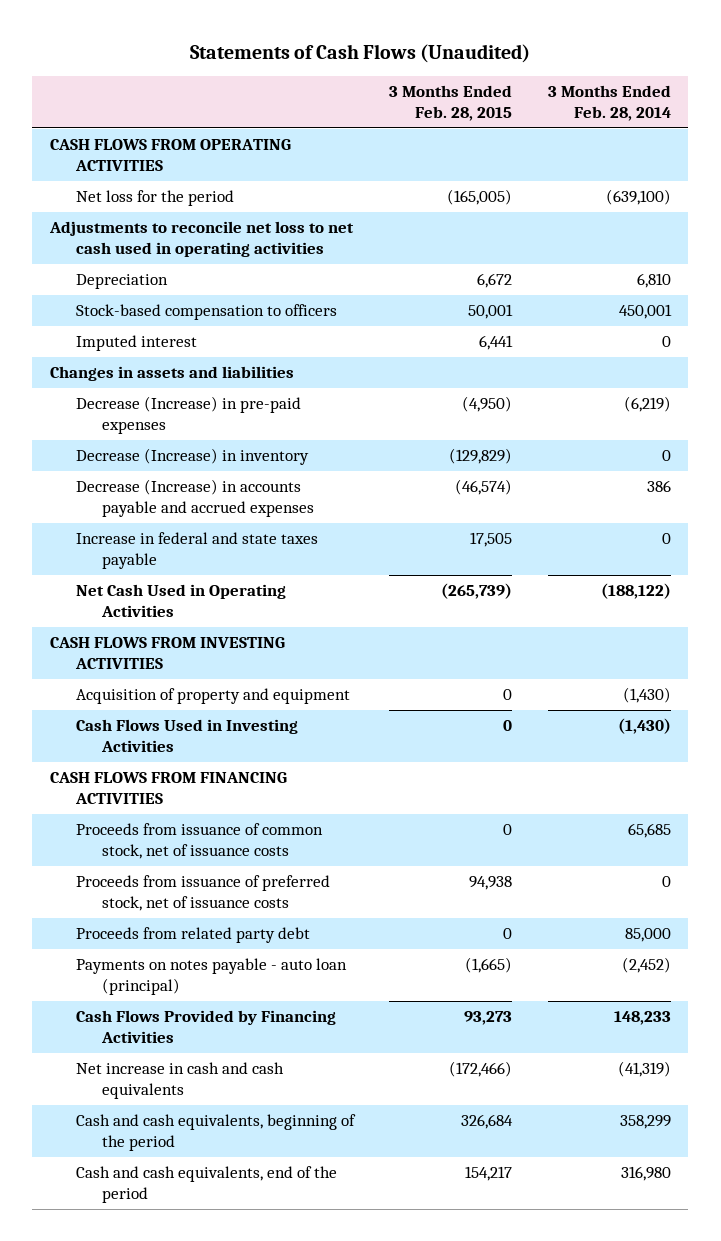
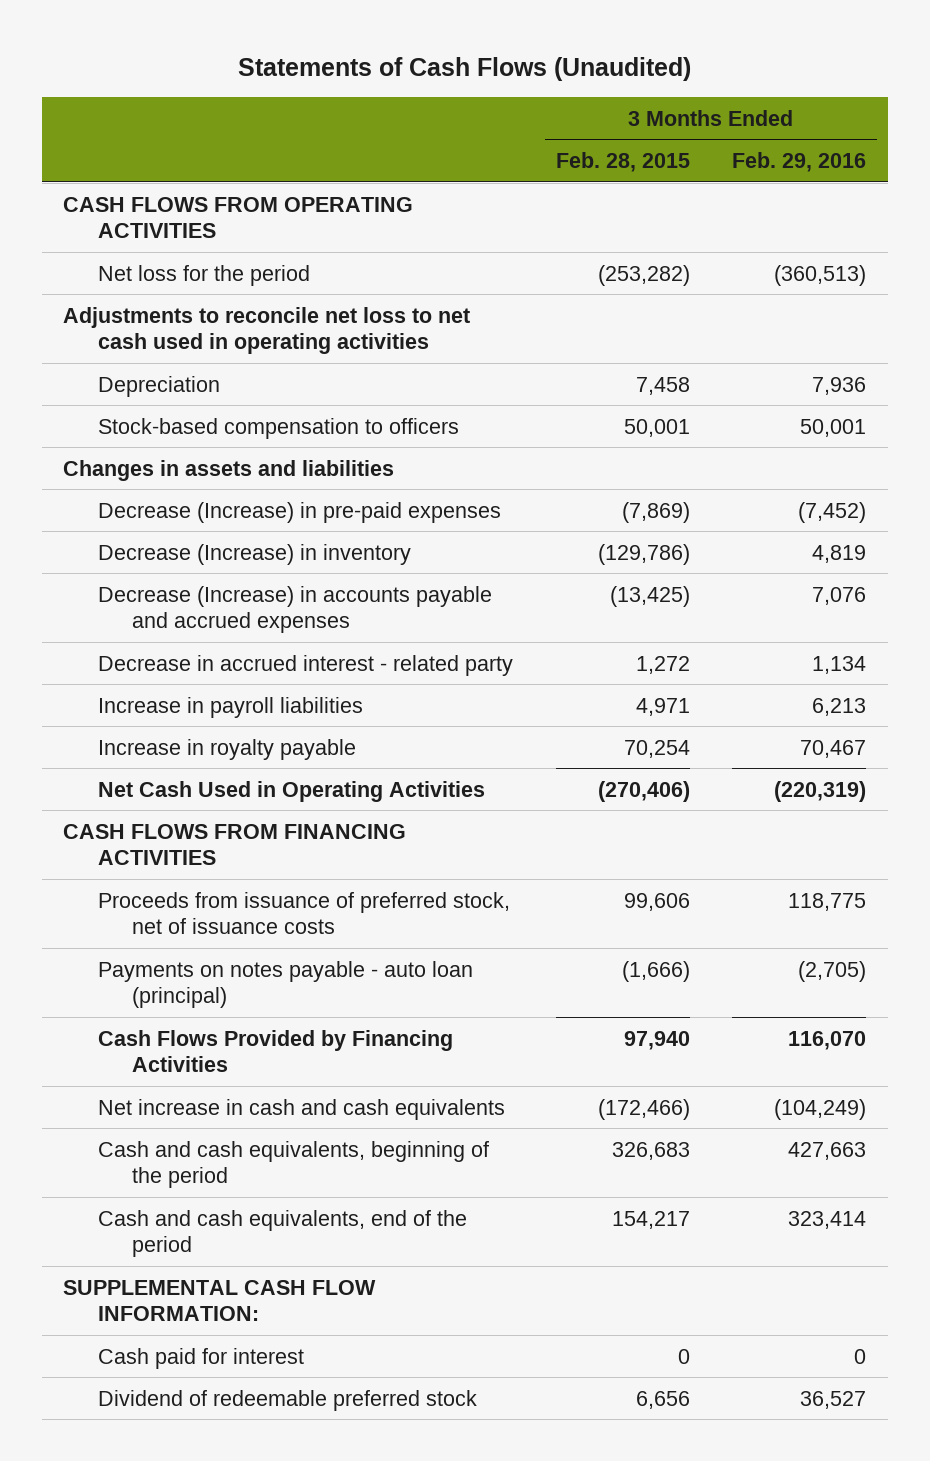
[547,84,671,121] 3 Months Ended Feb. 28, 2014 -> none
none -> [732,152,867,173] Feb. 29, 2016
[447,189,513,206] (165,005) -> [597,264,690,286] (253,282)
[477,273,513,289] 6,672 -> [635,376,690,395] 7,458
[75,335,197,352] Imputed interest -> none
[75,532,318,570] Increase in federal and state taxes payable -> none
[49,637,285,670] CASH FLOWS FROM INVESTING ACTIVITIES -> none
[75,688,350,705] Acquisition of property and equipment -> none
[75,719,298,753] Cash Flows Used in Investing Activities -> none
[462,396,513,413] (4,950) -> [621,501,690,523] (7,869)
[449,448,513,465] (129,829) -> [597,543,690,565] (129,786)
[455,479,513,496] (46,574) -> [609,585,690,607] (13,425)
none -> [97,654,513,676] Decrease in accrued interest - related party
none -> [97,696,363,718] Increase in payroll liabilities
none -> [97,738,356,760] Increase in royalty payable
[441,583,513,600] (265,739) -> [597,780,690,802] (270,406)
[75,823,323,860] Proceeds from issuance of common stock, net of issuance costs -> none
[75,927,310,944] Proceeds from related party debt -> none
[469,876,513,891] 94,938 -> [623,892,690,911] 99,606
[465,957,513,974] (1,665) -> [621,960,690,982] (1,666)
[464,1011,513,1026] 93,273 -> [623,1030,690,1050] 97,940
[461,1114,514,1130] 326,684 -> [611,1141,690,1160] 326,683
none -> [63,1279,377,1322] SUPPLEMENTAL CASH FLOW INFORMATION:
none -> [97,1347,304,1369] Cash paid for interest
none -> [97,1389,477,1411] Dividend of redeemable preferred stock

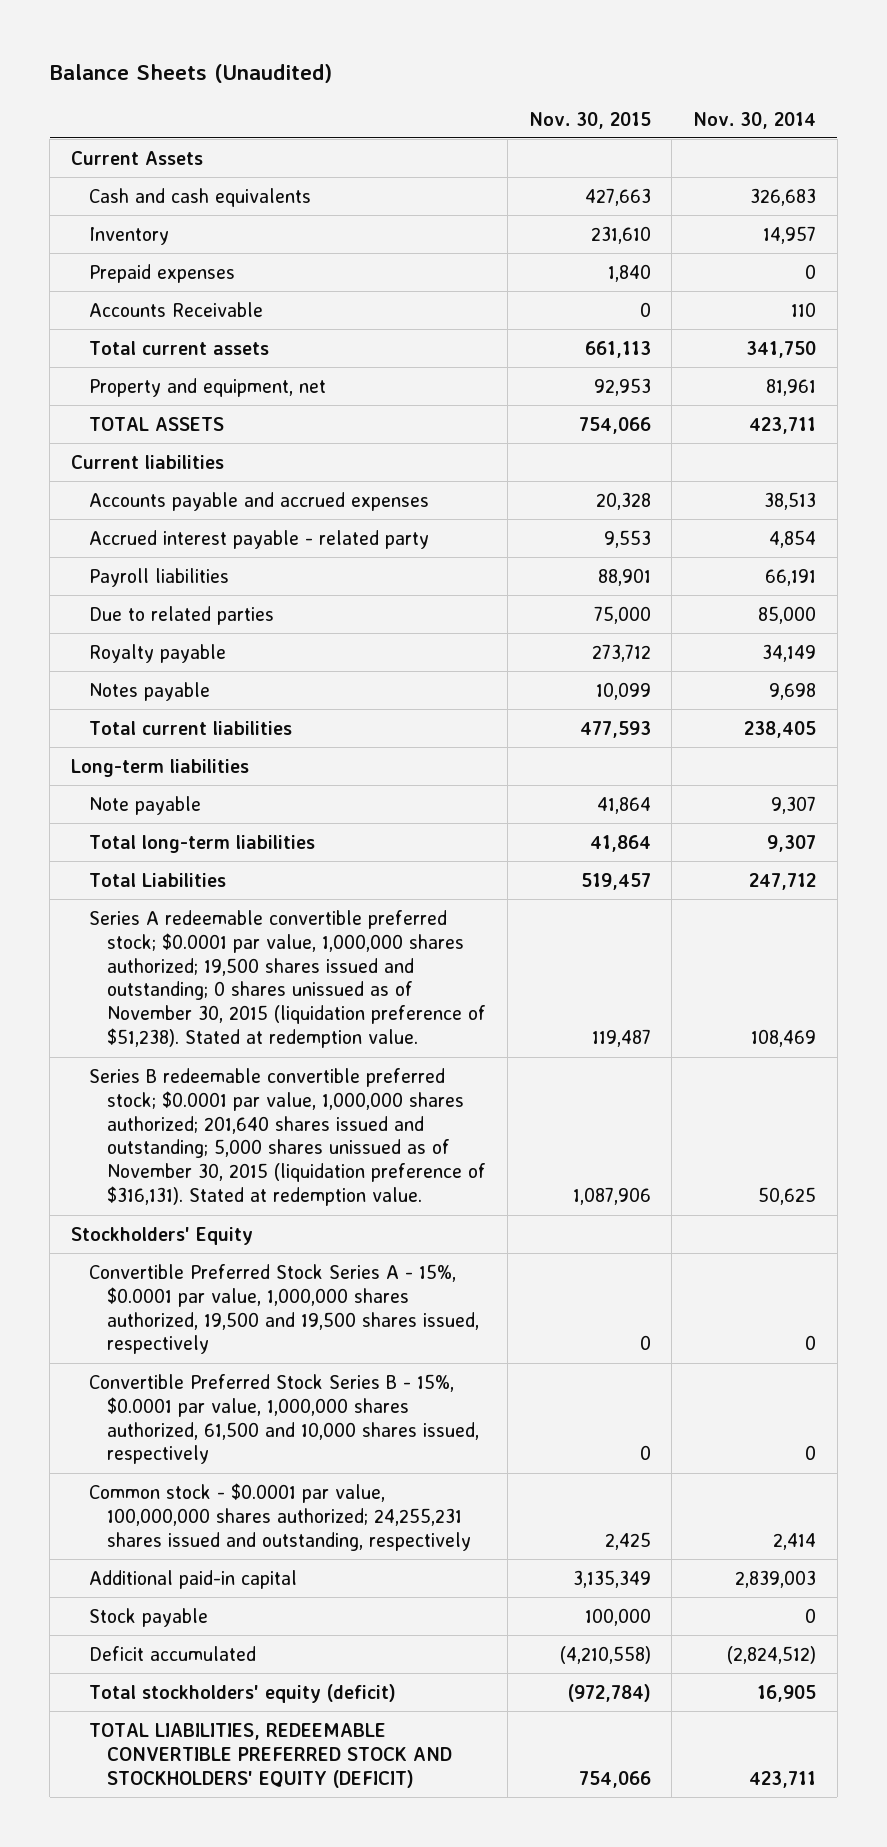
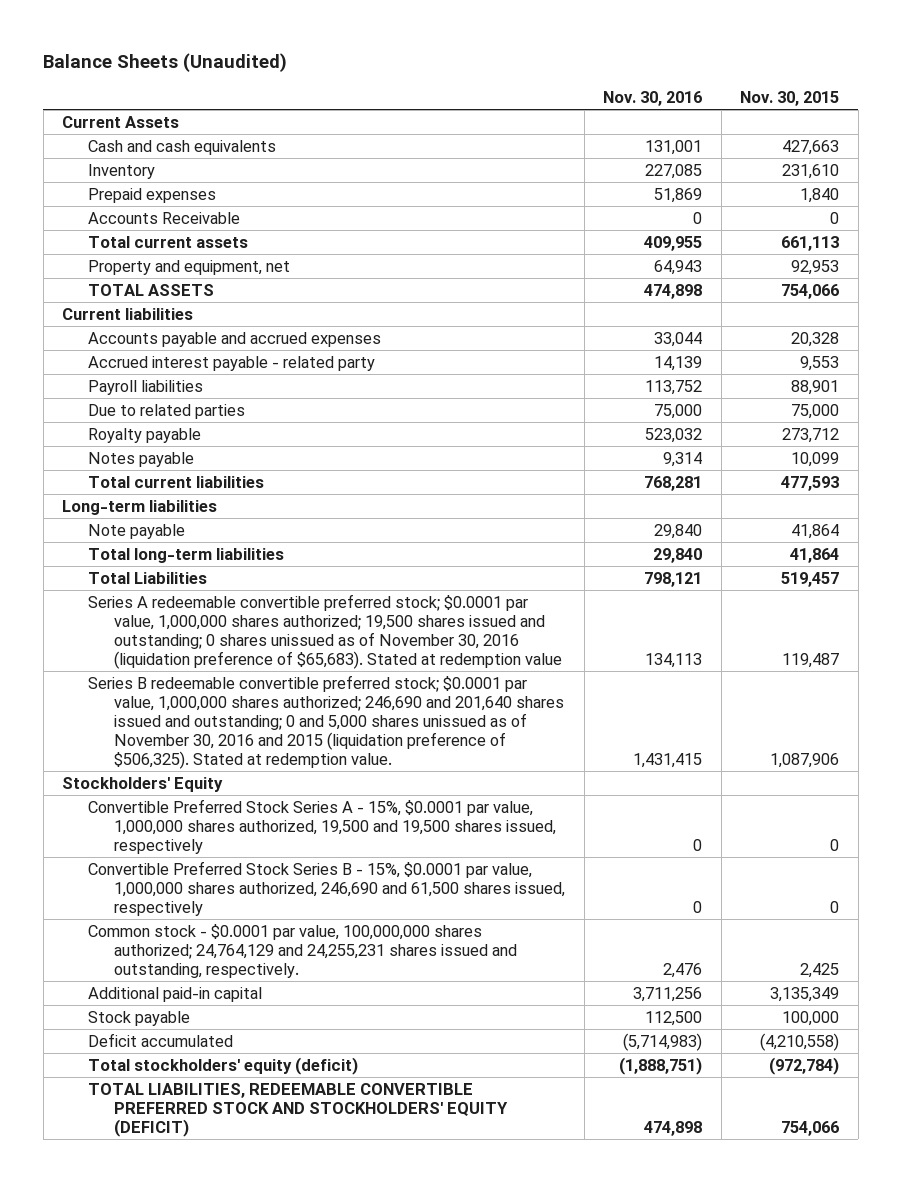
[693,111,817,129] Nov. 30, 2014 -> none
none -> [603,90,703,106] Nov. 30, 2016
[89,909,487,1049] Series A redeemable convertible preferred stock; $0.0001 par value, 1,000,000 shares authorized; 19,500 shares issued and outstanding; 0 shares unissued as of November 30, 2015 (liquidation preference of $51,238). Stated at redemption value. -> [88,593,563,670] Series A redeemable convertible preferred stock; $0.0001 par value, 1,000,000 shares authorized; 19,500 shares issued and outstanding; 0 shares unissued as of November 30, 2016 (liquidation preference of $65,683). Stated at redemption value
[89,1067,487,1207] Series B redeemable convertible preferred stock; $0.0001 par value, 1,000,000 shares authorized; 201,640 shares issued and outstanding; 5,000 shares unissued as of November 30, 2015 (liquidation preference of $316,131). Stated at redemption value. -> [88,674,565,770] Series B redeemable convertible preferred stock; $0.0001 par value, 1,000,000 shares authorized; 246,690 and 201,640 shares issued and outstanding; 0 and 5,000 shares unissued as of November 30, 2016 and 2015 (liquidation preference of $506,325). Stated at redemption value.
[89,1373,480,1465] Convertible Preferred Stock Series B - 15%, $0.0001 par value, 1,000,000 shares authorized, 61,500 and 10,000 shares issued, respectively -> [88,860,566,917] Convertible Preferred Stock Series B - 15%, $0.0001 par value, 1,000,000 shares authorized, 246,690 and 61,500 shares issued, respectively
[89,1482,472,1551] Common stock - $0.0001 par value, 100,000,000 shares authorized; 24,255,231 shares issued and outstanding, respectively -> [88,923,518,979] Common stock - $0.0001 par value, 100,000,000 shares authorized; 24,764,129 and 24,255,231 shares issued and outstanding, respectively.

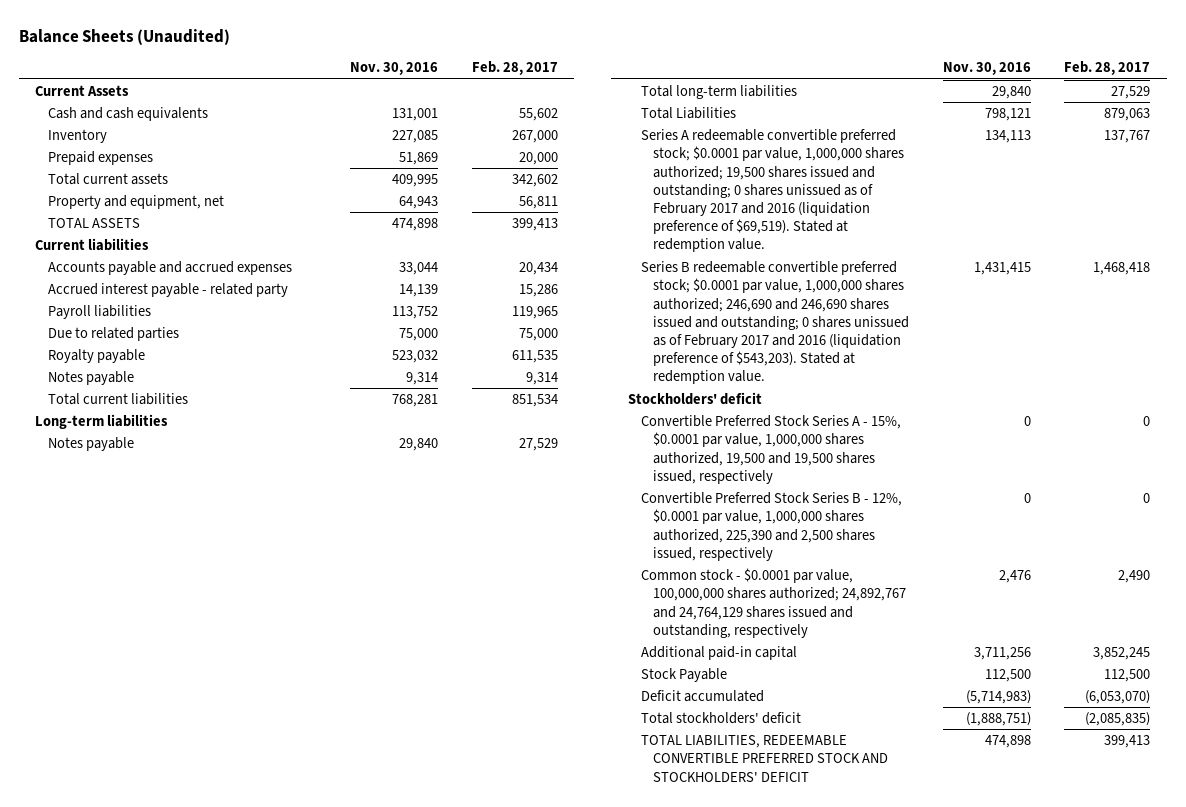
[740,90,840,106] Nov. 30, 2015 -> none
none -> [471,61,558,76] Feb. 28, 2017
[88,211,241,224] Accounts Receivable -> none
[644,235,703,251] 409,955 -> [392,174,439,188] 409,995
[88,523,186,539] Note payable -> [48,437,135,452] Notes payable
[88,593,563,670] Series A redeemable convertible preferred stock; $0.0001 par value, 1,000,000 shares authorized; 19,500 shares issued and outstanding; 0 shares unissued as of November 30, 2016 (liquidation preference of $65,683). Stated at redemption value -> [640,129,905,253] Series A redeemable convertible preferred stock; $0.0001 par value, 1,000,000 shares authorized; 19,500 shares issued and outstanding; 0 shares unissued as of February 2017 and 2016 (liquidation preference of $69,519). Stated at redemption value.
[88,674,565,770] Series B redeemable convertible preferred stock; $0.0001 par value, 1,000,000 shares authorized; 246,690 and 201,640 shares issued and outstanding; 0 and 5,000 shares unissued as of November 30, 2016 and 2015 (liquidation preference of $506,325). Stated at redemption value. -> [640,261,910,385] Series B redeemable convertible preferred stock; $0.0001 par value, 1,000,000 shares authorized; 246,690 and 246,690 shares issued and outstanding; 0 shares unissued as of February 2017 and 2016 (liquidation preference of $543,203). Stated at redemption value.
[62,776,224,792] Stockholders' Equity -> [627,392,762,406] Stockholders' deficit
[88,860,566,917] Convertible Preferred Stock Series B - 15%, $0.0001 par value, 1,000,000 shares authorized, 246,690 and 61,500 shares issued, respectively -> [640,492,902,561] Convertible Preferred Stock Series B - 12%, $0.0001 par value, 1,000,000 shares authorized, 225,390 and 2,500 shares issued, respectively
[88,923,518,979] Common stock - $0.0001 par value, 100,000,000 shares authorized; 24,764,129 and 24,255,231 shares issued and outstanding, respectively. -> [640,568,907,638] Common stock - $0.0001 par value, 100,000,000 shares authorized; 24,892,767 and 24,764,129 shares issued and outstanding, respectively
[88,1010,191,1026] Stock payable -> [640,668,727,683] Stock Payable
[88,1056,359,1075] Total stockholders' equity (deficit) -> [640,712,801,725] Total stockholders' deficit
[88,1082,509,1138] TOTAL LIABILITIES, REDEEMABLE CONVERTIBLE PREFERRED STOCK AND STOCKHOLDERS' EQUITY (DEFICIT) -> [640,735,889,782] TOTAL LIABILITIES, REDEEMABLE CONVERTIBLE PREFERRED STOCK AND STOCKHOLDERS' DEFICIT

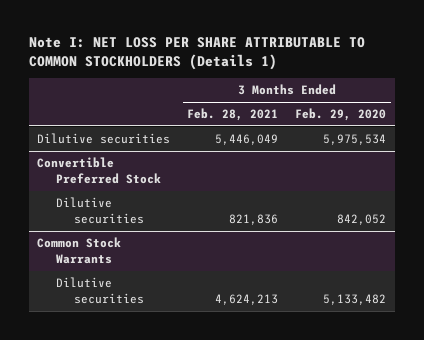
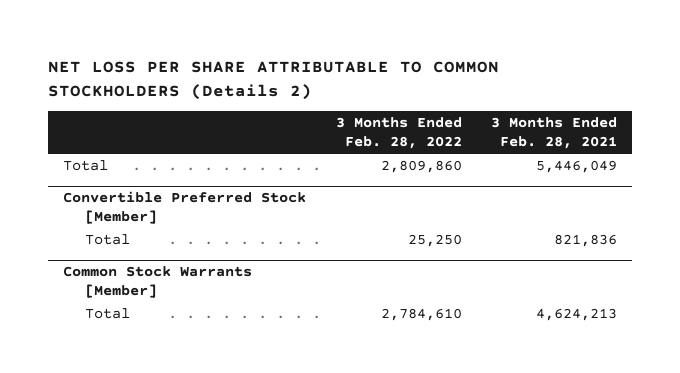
[28,37,365,71] Note I: NET LOSS PER SHARE ATTRIBUTABLE TO COMMON STOCKHOLDERS (Details 1) -> [48,61,500,100] NET LOSS PER SHARE ATTRIBUTABLE TO COMMON STOCKHOLDERS (Details 2)
[295,108,387,122] Feb. 29, 2020 -> none
none -> [335,117,462,150] 3 Months Ended Feb. 28, 2022
[37,133,171,145] Dilutive securities -> [62,159,108,171] Total
[37,157,161,184] Convertible Preferred Stock -> [62,191,306,225] Convertible Preferred Stock [Member]
[55,197,145,224] Dilutive securities -> [85,233,131,245] Total
[37,237,122,264] Common Stock Warrants -> [62,266,252,299] Common Stock Warrants [Member]
[55,277,145,304] Dilutive securities -> [85,307,131,319] Total

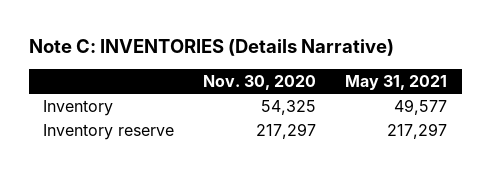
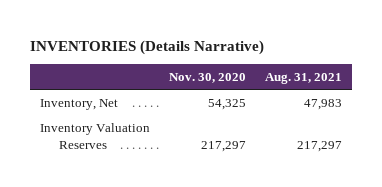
[28,39,394,57] Note C: INVENTORIES (Details Narrative) -> [30,39,265,55] INVENTORIES (Details Narrative)
[345,75,448,91] May 31, 2021 -> none
none -> [265,72,343,84] Aug. 31, 2021
[43,99,114,116] Inventory -> [39,98,118,110] Inventory, Net
[43,123,175,140] Inventory reserve -> [39,122,150,149] Inventory Valuation Reserves

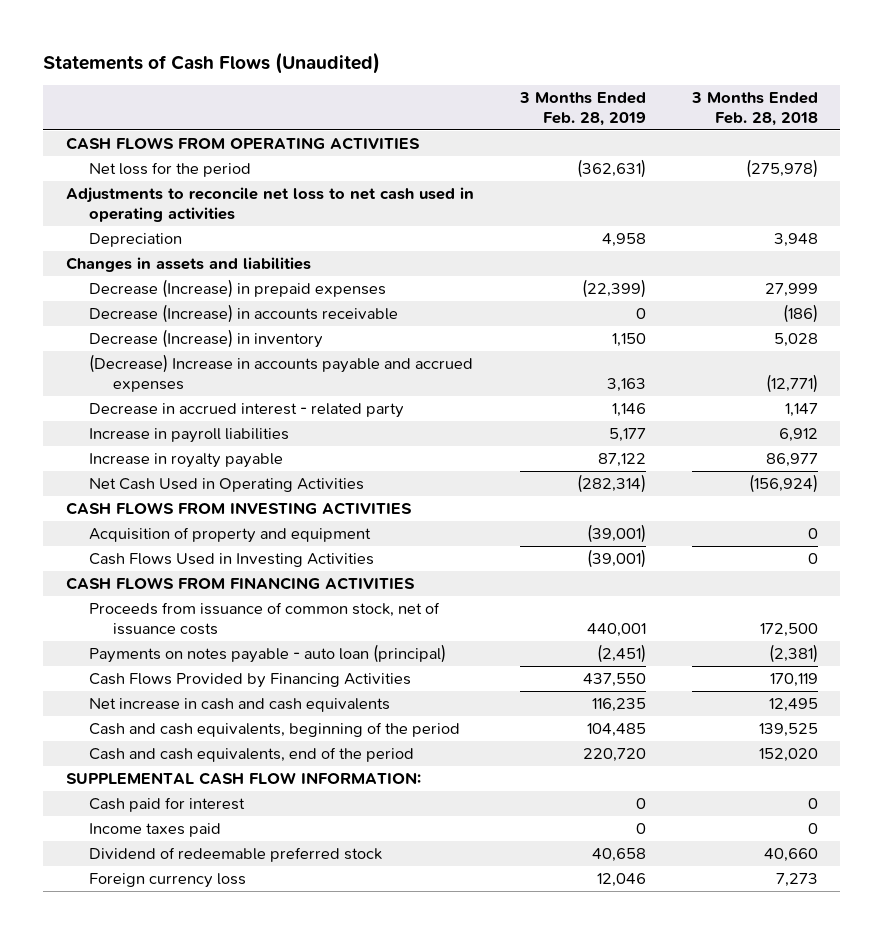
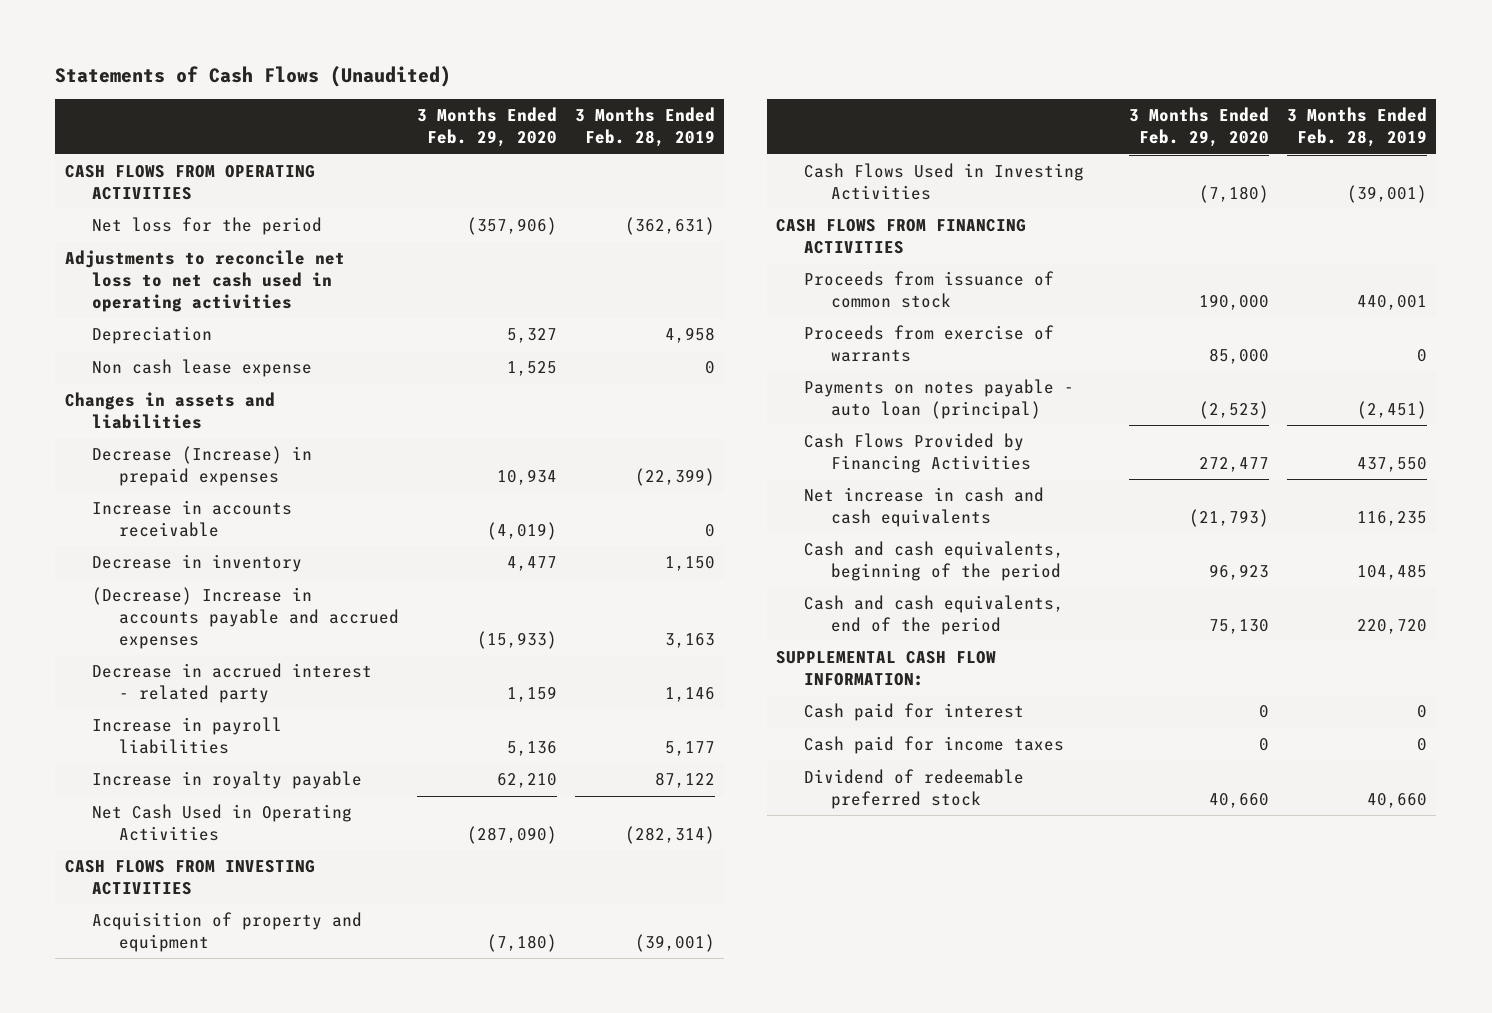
[690,92,818,126] 3 Months Ended Feb. 28, 2018 -> none
none -> [417,107,558,148] 3 Months Ended Feb. 29, 2020
none -> [91,359,312,378] Non cash lease expense
[89,304,399,324] Decrease (Increase) in accounts receivable -> [91,500,292,538] Increase in accounts receivable
[89,329,324,349] Decrease (Increase) in inventory -> [91,554,302,573] Decrease in inventory
[89,602,441,635] Proceeds from issuance of common stock, net of issuance costs -> [803,271,1054,309] Proceeds from issuance of common stock
none -> [803,325,1054,363] Proceeds from exercise of warrants
[89,873,247,889] Foreign currency loss -> none
[89,823,222,838] Income taxes paid -> [803,736,1064,755] Cash paid for income taxes
[591,848,646,863] 40,658 -> [1367,793,1428,809] 40,660

